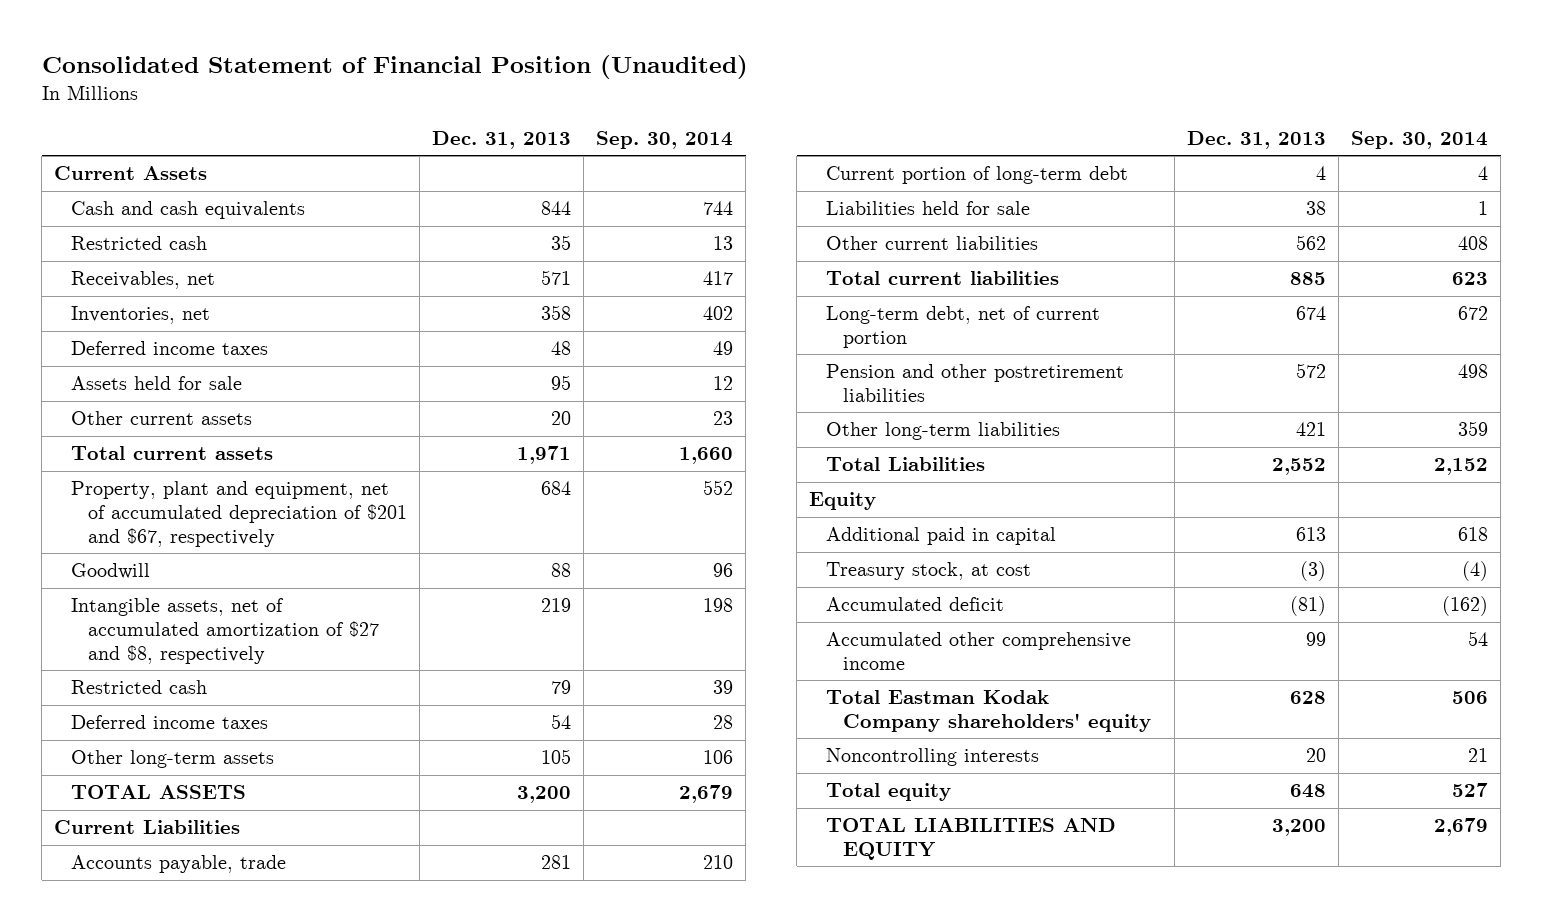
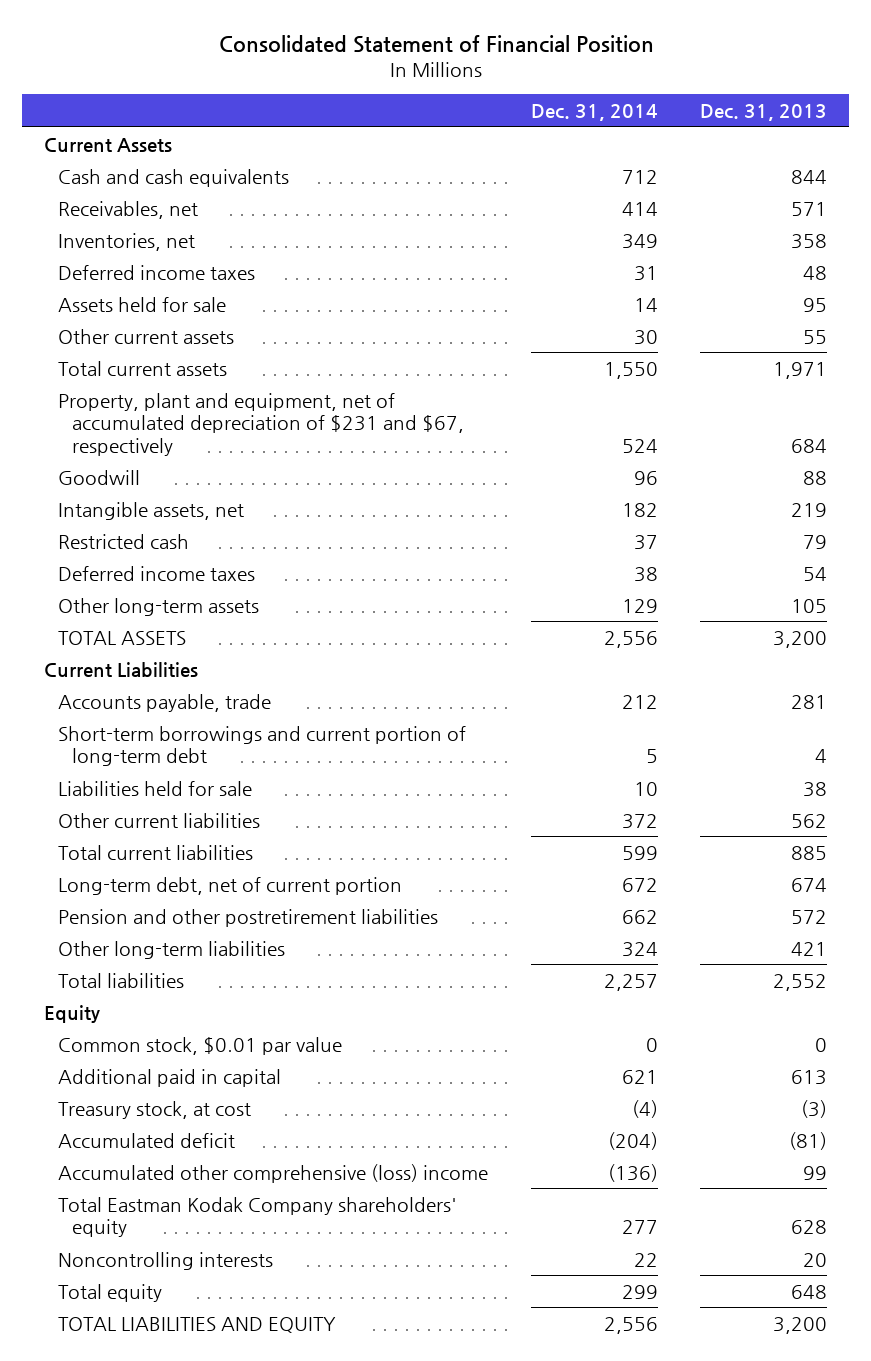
[41,55,748,80] Consolidated Statement of Financial Position (Unaudited) -> [218,34,654,53] Consolidated Statement of Financial Position
[596,130,734,149] Sep. 30, 2014 -> none
none -> [530,103,658,121] Dec. 31, 2014
[71,236,208,251] Restricted cash -> none
[551,411,572,426] 20 -> [803,329,828,344] 55
[71,481,407,547] Property, plant and equipment, net of accumulated depreciation of $201 and $67, respectively -> [57,392,465,456] Property, plant and equipment, net of accumulated depreciation of $231 and $67, respectively
[71,598,379,664] Intangible assets, net of accumulated amortization of $27 and $8, respectively -> [57,501,244,520] Intangible assets, net
[825,166,1128,185] Current portion of long-term debt -> [57,725,466,767] Short-term borrowings and current portion of long-term debt
[825,457,985,472] Total Liabilities -> [57,972,184,988] Total liabilities
none -> [57,1036,342,1055] Common stock, $0.01 par value
[825,632,1131,671] Accumulated other comprehensive income -> [57,1163,488,1183] Accumulated other comprehensive (loss) income

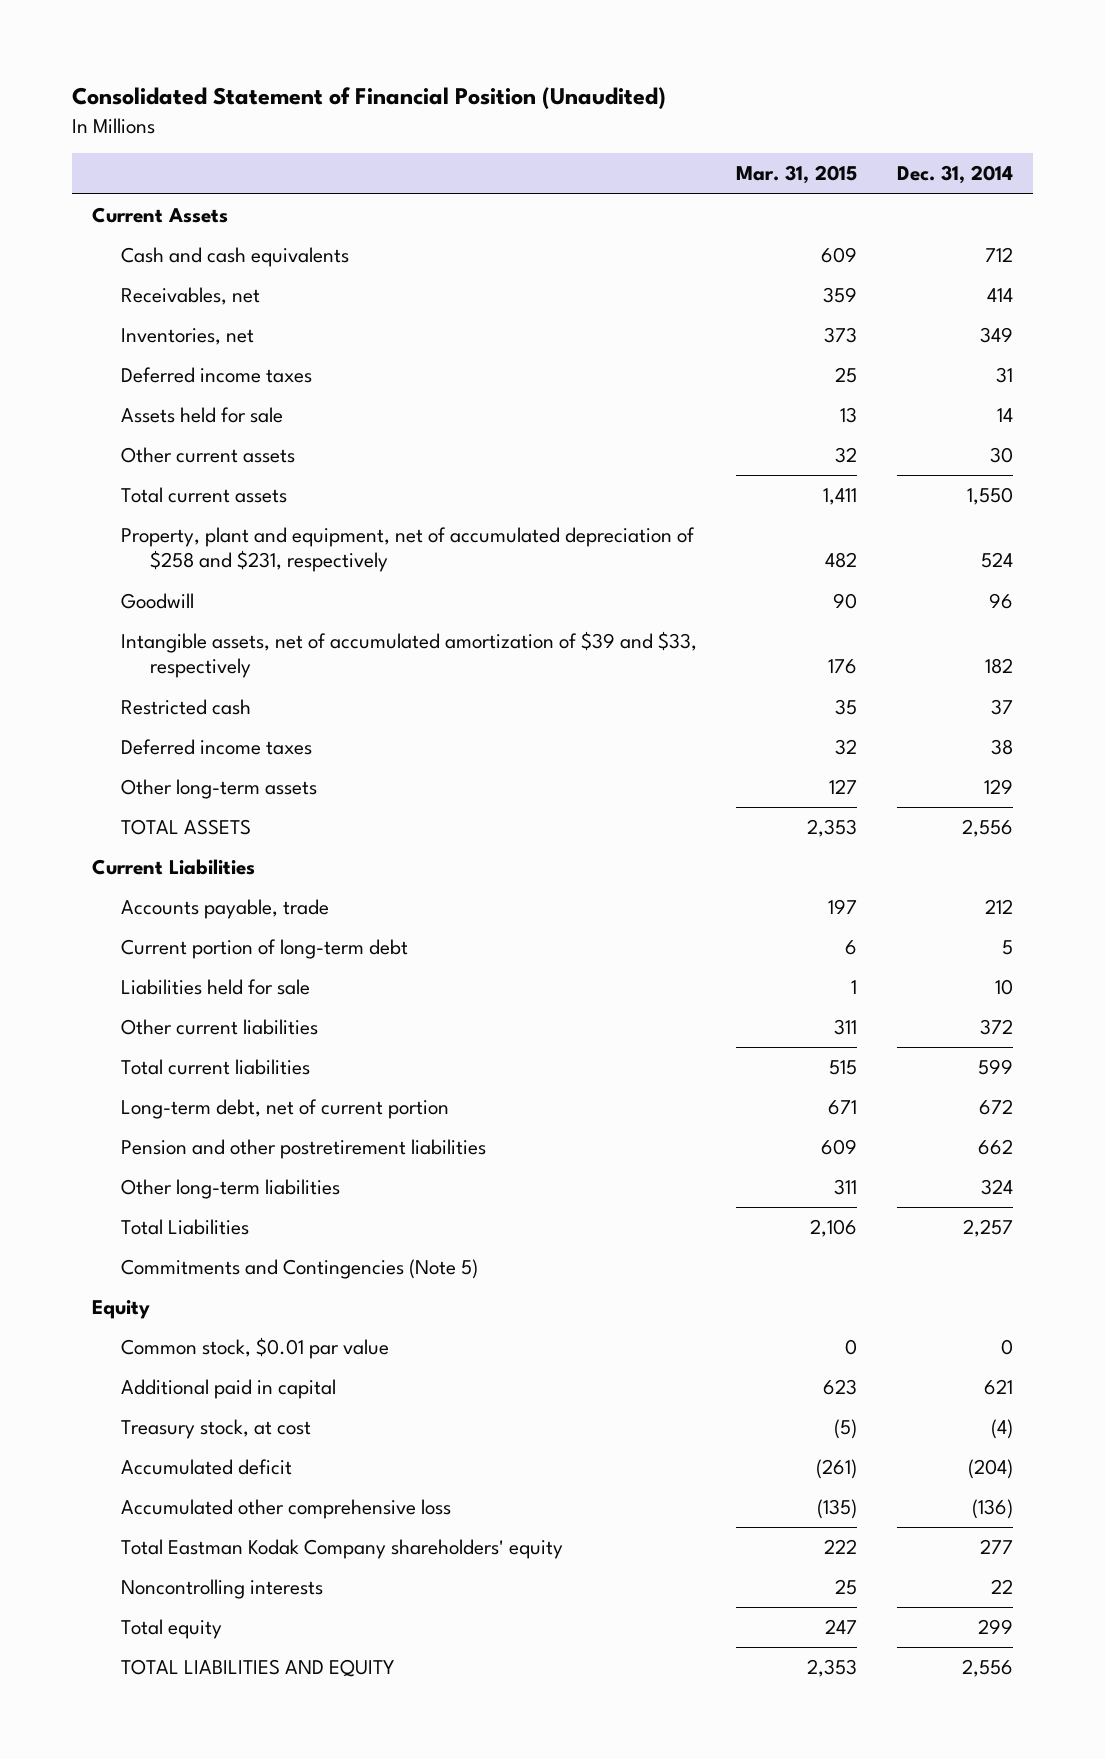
[218,34,654,53] Consolidated Statement of Financial Position -> [72,87,667,110] Consolidated Statement of Financial Position (Unaudited)
[700,103,828,121] Dec. 31, 2013 -> none
none -> [736,165,858,185] Mar. 31, 2015
[57,392,465,456] Property, plant and equipment, net of accumulated depreciation of $231 and $67, respectively -> [121,526,696,573] Property, plant and equipment, net of accumulated depreciation of $258 and $231, respectively
[57,501,244,520] Intangible assets, net -> [121,630,698,679] Intangible assets, net of accumulated amortization of $39 and $33, respectively
[57,725,466,767] Short-term borrowings and current portion of long-term debt -> [121,938,409,959] Current portion of long-term debt
[57,972,184,988] Total liabilities -> [121,1218,250,1235] Total Liabilities
none -> [121,1258,479,1279] Commitments and Contingencies (Note 5)
[57,1163,488,1183] Accumulated other comprehensive (loss) income -> [121,1498,452,1519] Accumulated other comprehensive loss

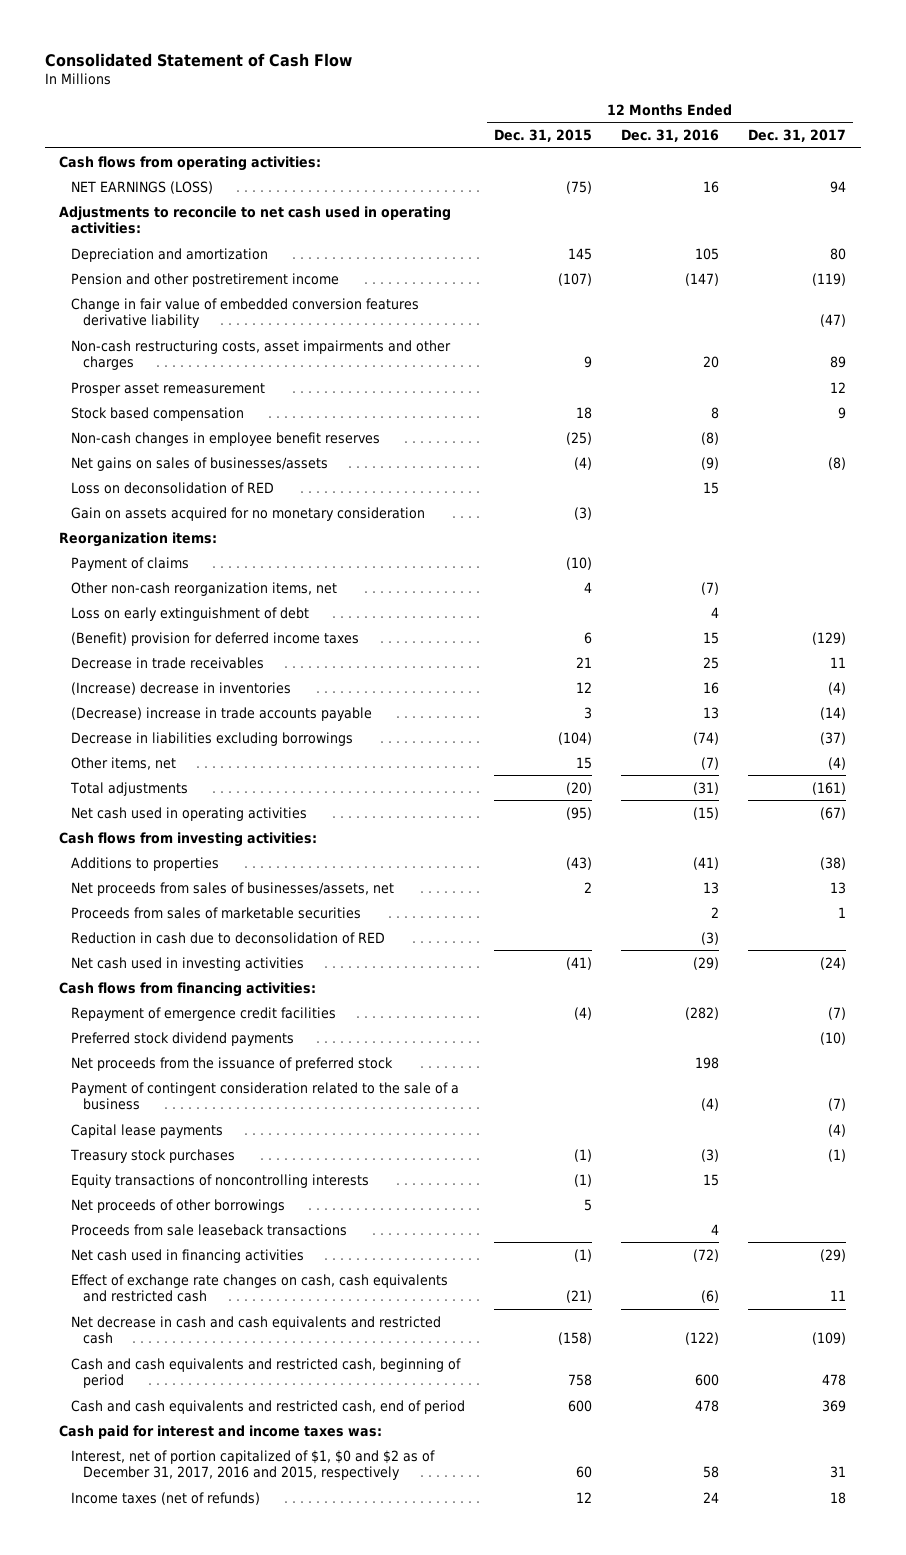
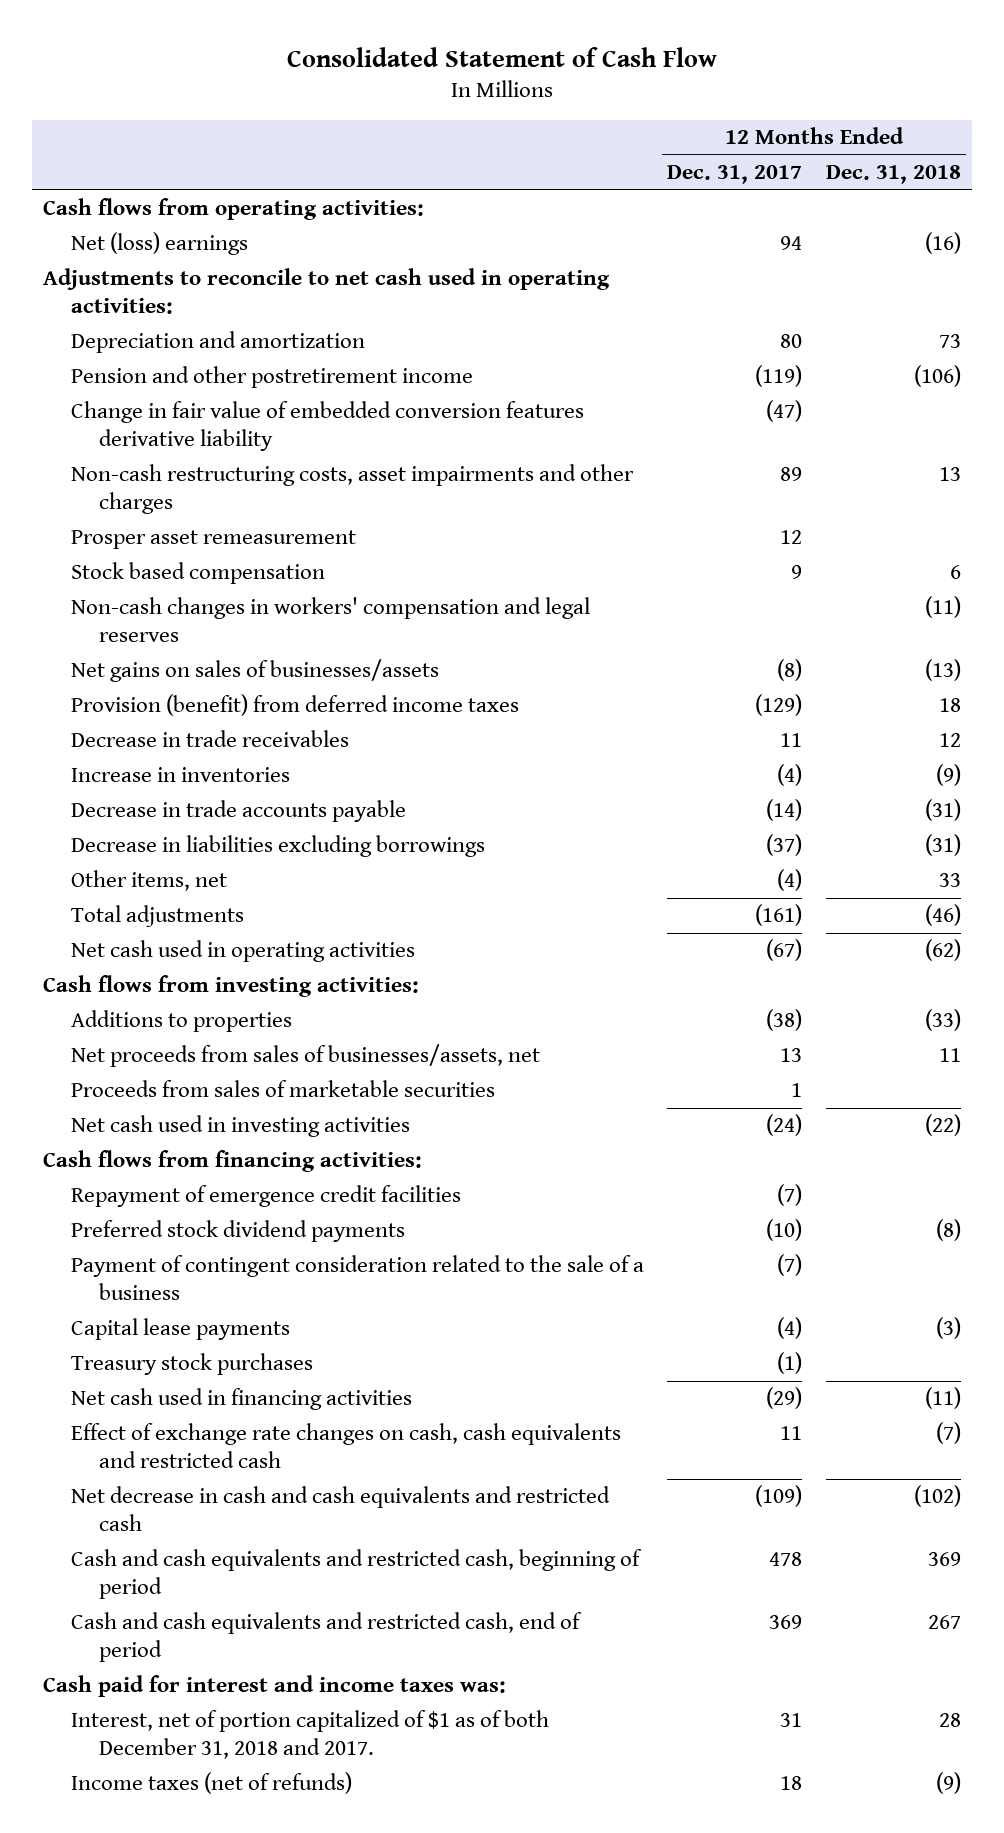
[494,129,593,143] Dec. 31, 2015 -> none
[621,129,720,143] Dec. 31, 2016 -> none
none -> [825,165,961,185] Dec. 31, 2018
[70,180,213,194] NET EARNINGS (LOSS) -> [71,232,249,256] Net (loss) earnings
[70,431,380,446] Non-cash changes in employee benefit reserves -> none
none -> [71,597,591,643] Non-cash changes in workers' compensation and legal reserves
[70,481,274,494] Loss on deconsolidation of RED -> none
[70,506,425,521] Gain on assets acquired for no monetary consideration -> none
[59,531,218,547] Reorganization items: -> none
[70,556,189,571] Payment of claims -> none
[70,581,337,596] Other non-cash reorganization items, net -> none
[70,606,309,621] Loss on early extinguishment of debt -> none
[70,631,359,646] (Benefit) provision for deferred income taxes -> [71,694,520,717] Provision (benefit) from deferred income taxes
[70,681,291,695] (Increase) decrease in inventories -> [71,767,291,783] Increase in inventories
[70,706,372,721] (Decrease) increase in trade accounts payable -> [71,800,407,823] Decrease in trade accounts payable
[70,931,385,944] Reduction in cash due to deconsolidation of RED -> none
[70,1056,393,1071] Net proceeds from the issuance of preferred stock -> none
[70,1173,369,1188] Equity transactions of noncontrolling interests -> none
[70,1198,285,1213] Net proceeds of other borrowings -> none
[70,1223,347,1236] Proceeds from sale leaseback transactions -> none
[70,1449,435,1481] Interest, net of portion capitalized of $1, $0 and $2 as of December 31, 2017, 2016 and 2015, respectively -> [71,1710,550,1760] Interest, net of portion capitalized of $1 as of both December 31, 2018 and 2017.

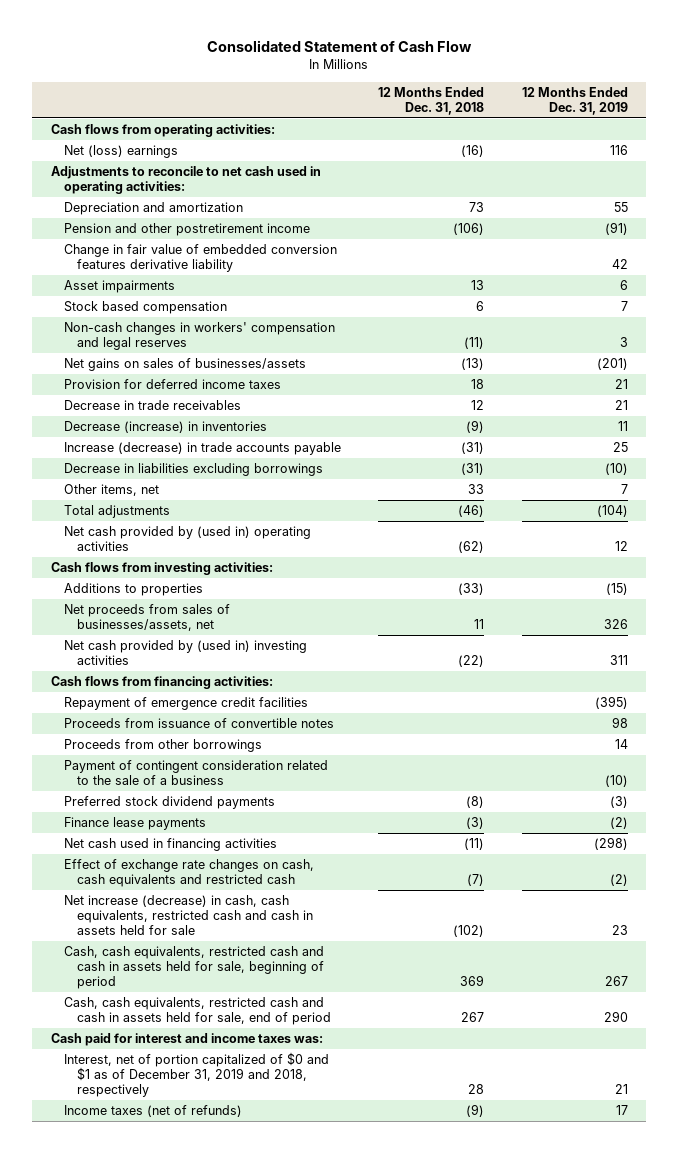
[667,165,803,185] Dec. 31, 2017 -> none
none -> [521,86,628,115] 12 Months Ended Dec. 31, 2019
[71,464,635,515] Non-cash restructuring costs, asset impairments and other charges -> none
[71,530,357,550] Prosper asset remeasurement -> none
none -> [63,279,175,293] Asset impairments
[71,694,520,717] Provision (benefit) from deferred income taxes -> [63,378,281,389] Provision for deferred income taxes
[71,767,291,783] Increase in inventories -> [63,420,267,433] Decrease (increase) in inventories
[71,800,407,823] Decrease in trade accounts payable -> [63,441,341,455] Increase (decrease) in trade accounts payable
[71,940,416,963] Net cash used in operating activities -> [63,525,311,551] Net cash provided by (used in) operating activities
[71,1080,496,1098] Proceeds from sales of marketable securities -> none
[71,1115,411,1138] Net cash used in investing activities -> [63,639,307,665] Net cash provided by (used in) investing activities
none -> [63,717,334,728] Proceeds from issuance of convertible notes
none -> [63,738,262,752] Proceeds from other borrowings
[71,1353,314,1376] Treasury stock purchases -> none
[71,1220,406,1243] Preferred stock dividend payments -> [63,795,275,809] Preferred stock dividend payments
[71,1318,291,1341] Capital lease payments -> [63,816,206,830] Finance lease payments
[71,1486,611,1532] Net decrease in cash and cash equivalents and restricted cash -> [63,894,313,935] Net increase (decrease) in cash, cash equivalents, restricted cash and cash in assets held for sale
[71,1549,643,1600] Cash and cash equivalents and restricted cash, beginning of period -> [63,945,324,989] Cash, cash equivalents, restricted cash and cash in assets held for sale, beginning of period
[71,1612,583,1663] Cash and cash equivalents and restricted cash, end of period -> [63,996,331,1025] Cash, cash equivalents, restricted cash and cash in assets held for sale, end of period
[71,1710,550,1760] Interest, net of portion capitalized of $1 as of both December 31, 2018 and 2017. -> [63,1051,329,1097] Interest, net of portion capitalized of $0 and $1 as of December 31, 2019 and 2018, respectively

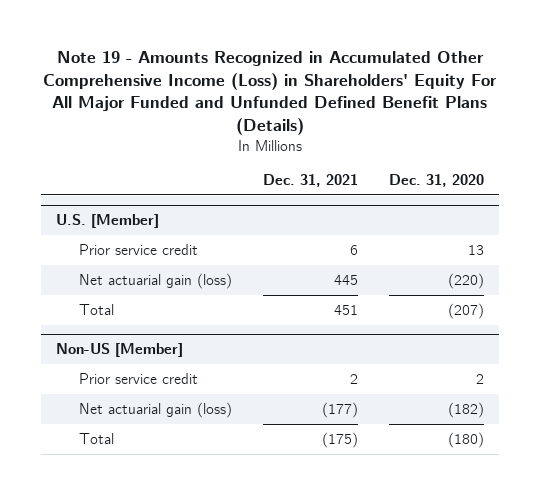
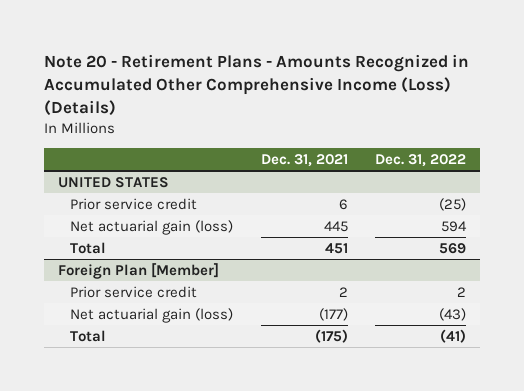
[43,51,498,135] Note 19 - Amounts Recognized in Accumulated Other Comprehensive Income (Loss) in Shareholders' Equity For All Major Funded and Unfunded Defined Benefit Plans (Details) -> [44,54,470,117] Note 20 - Retirement Plans - Amounts Recognized in Accumulated Other Comprehensive Income (Loss) (Details)
[388,173,484,187] Dec. 31, 2020 -> none
none -> [375,153,467,167] Dec. 31, 2022
[56,214,160,229] U.S. [Member] -> [57,176,169,188] UNITED STATES
[56,343,184,358] Non-US [Member] -> [57,262,219,279] Foreign Plan [Member]

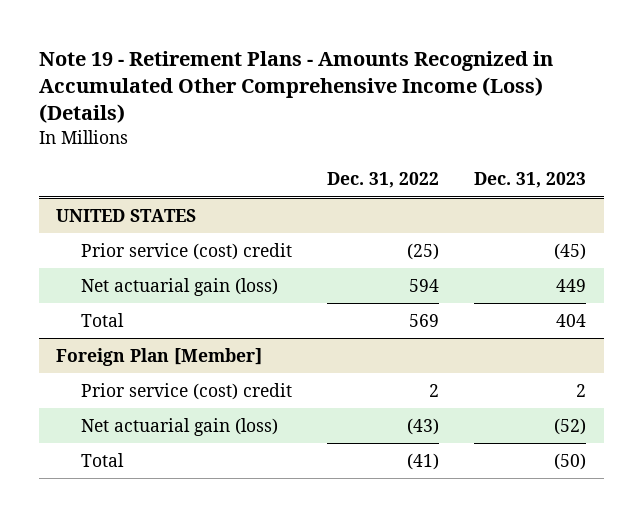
[44,54,470,117] Note 20 - Retirement Plans - Amounts Recognized in Accumulated Other Comprehensive Income (Loss) (Details) -> [38,50,553,124] Note 19 - Retirement Plans - Amounts Recognized in Accumulated Other Comprehensive Income (Loss) (Details)
[260,153,348,167] Dec. 31, 2021 -> none
none -> [474,172,587,189] Dec. 31, 2023
[69,197,197,210] Prior service credit -> [80,242,292,260] Prior service (cost) credit
[69,285,197,298] Prior service credit -> [80,382,292,400] Prior service (cost) credit

